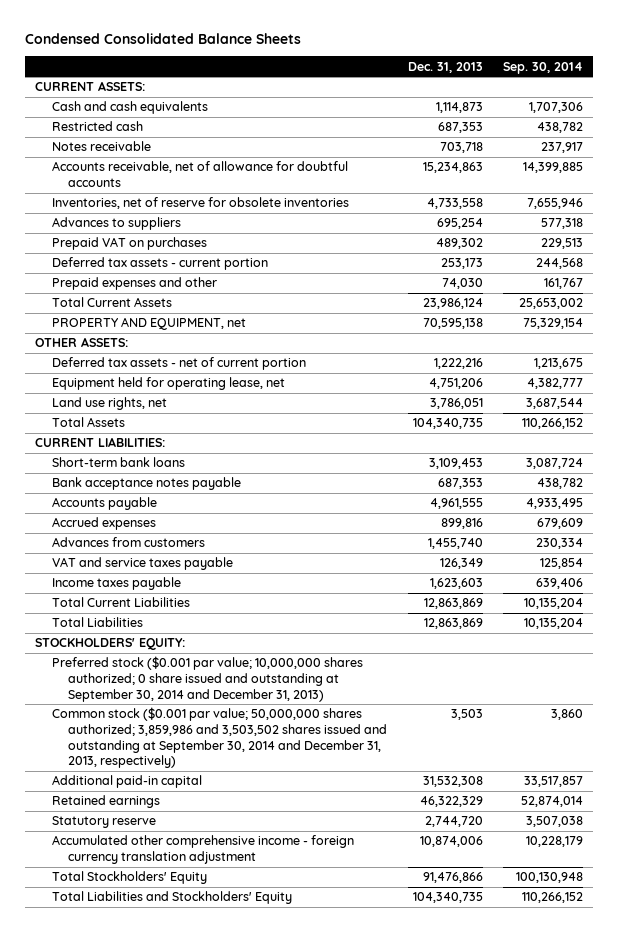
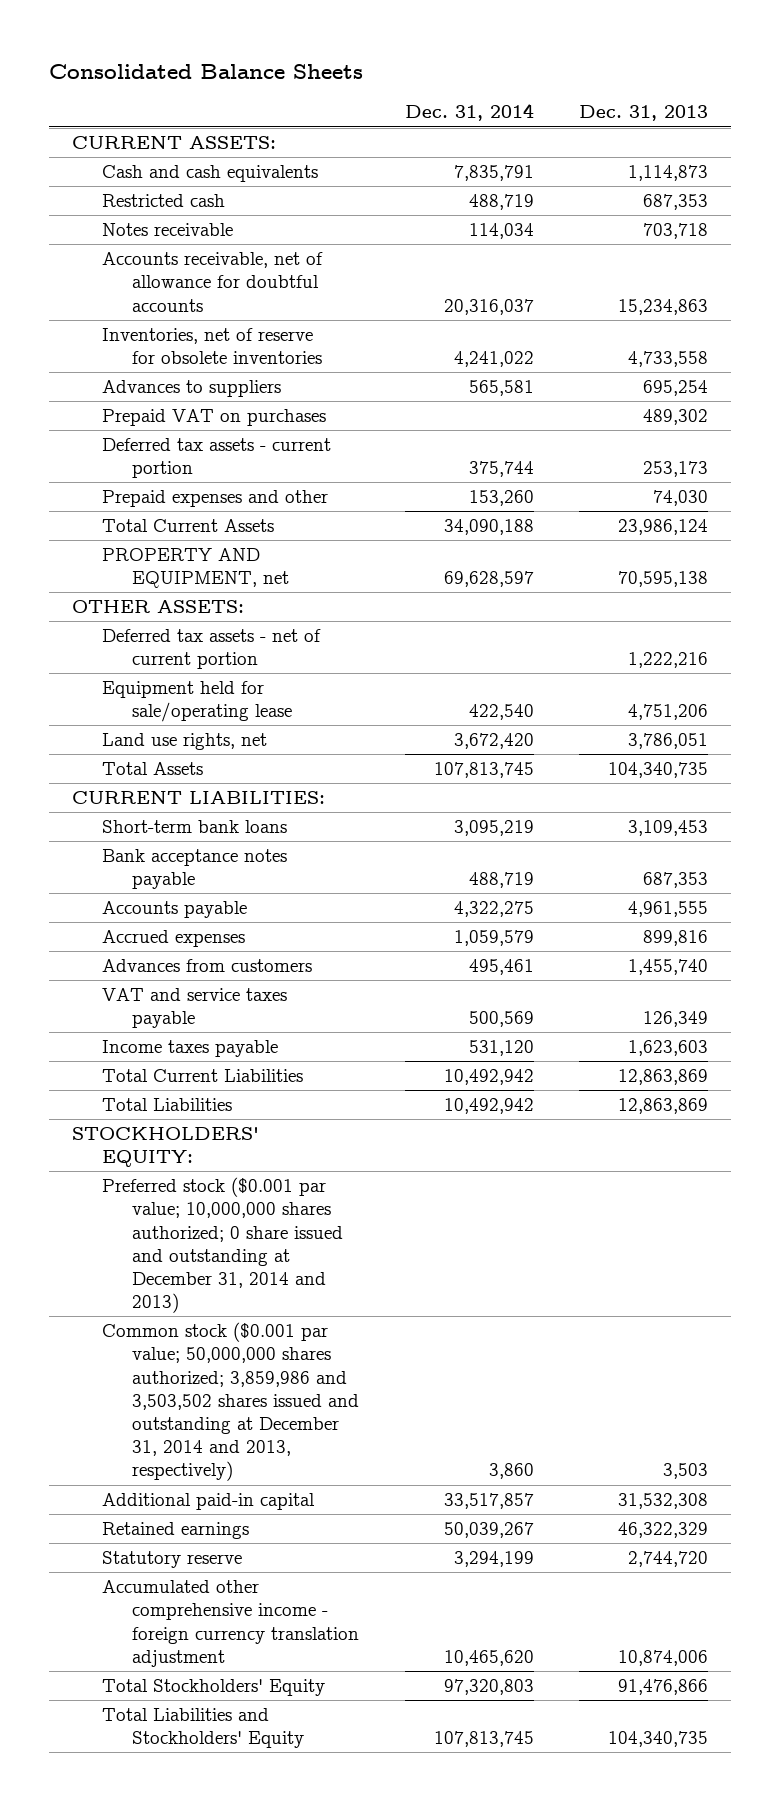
[24,32,301,44] Condensed Consolidated Balance Sheets -> [49,63,364,79] Consolidated Balance Sheets
[503,61,584,74] Sep. 30, 2014 -> none
none -> [404,103,534,122] Dec. 31, 2014
[51,377,285,391] Equipment held for operating lease, net -> [102,681,293,723] Equipment held for sale/operating lease
[51,656,363,702] Preferred stock ($0.001 par value; 10,000,000 shares authorized; 0 share issued and outstanding at September 30, 2014 and December 31, 2013) -> [102,1177,344,1314] Preferred stock ($0.001 par value; 10,000,000 shares authorized; 0 share issued and outstanding at December 31, 2014 and 2013)
[51,707,388,769] Common stock ($0.001 par value; 50,000,000 shares authorized; 3,859,986 and 3,503,502 shares issued and outstanding at September 30, 2014 and December 31, 2013, respectively) -> [102,1322,360,1482] Common stock ($0.001 par value; 50,000,000 shares authorized; 3,859,986 and 3,503,502 shares issued and outstanding at December 31, 2014 and 2013, respectively)

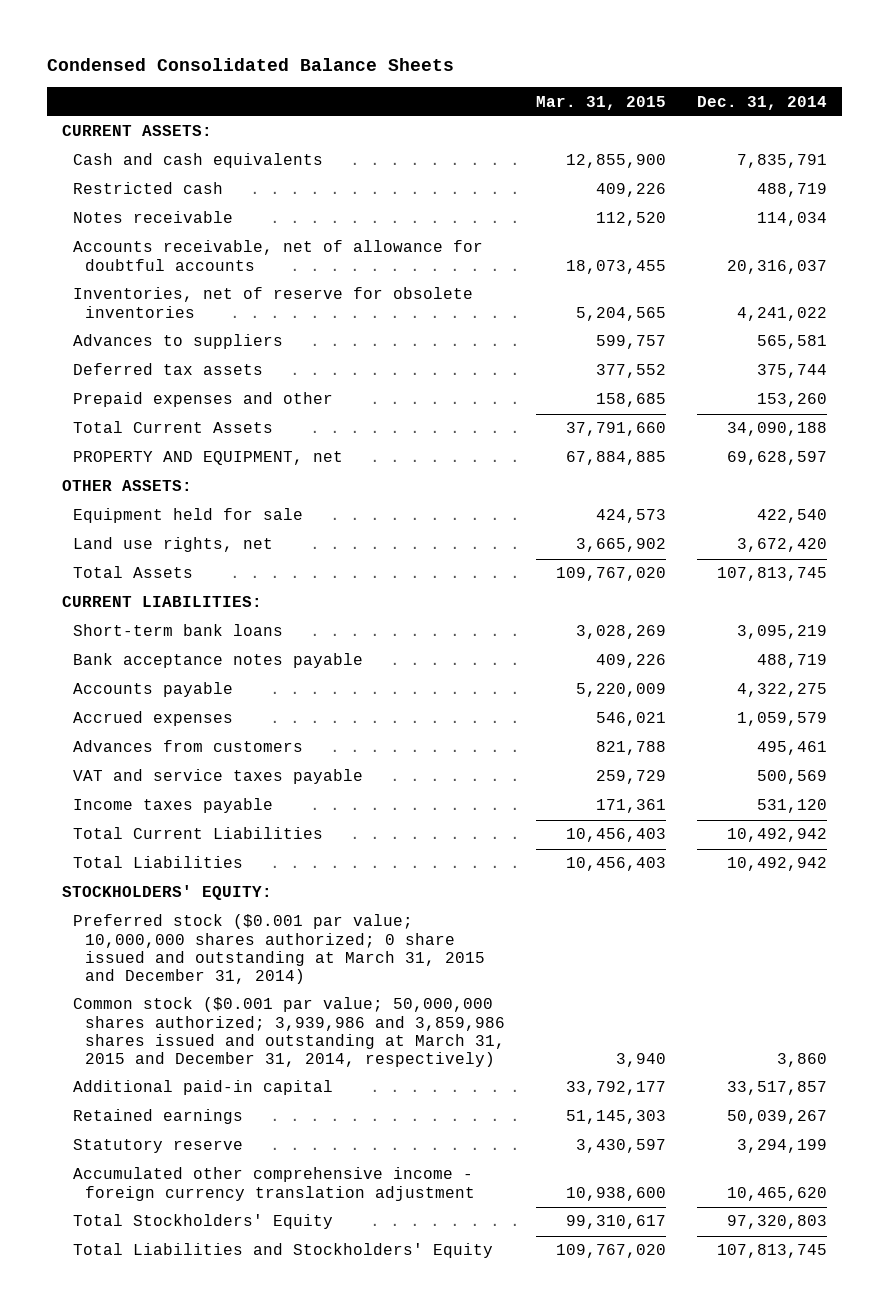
[49,63,364,79] Consolidated Balance Sheets -> [46,58,454,72] Condensed Consolidated Balance Sheets
[579,105,709,122] Dec. 31, 2013 -> none
none -> [535,95,666,110] Mar. 31, 2015
[102,409,327,427] Prepaid VAT on purchases -> none
[102,438,332,479] Deferred tax assets - current portion -> [73,363,264,376] Deferred tax assets
[102,629,322,670] Deferred tax assets - net of current portion -> none
[102,681,293,723] Equipment held for sale/operating lease -> [73,508,304,524] Equipment held for sale
[102,1177,344,1314] Preferred stock ($0.001 par value; 10,000,000 shares authorized; 0 share issued and outstanding at December 31, 2014 and 2013) -> [73,914,485,985] Preferred stock ($0.001 par value; 10,000,000 shares authorized; 0 share issued and outstanding at March 31, 2015 and December 31, 2014)
[102,1322,360,1482] Common stock ($0.001 par value; 50,000,000 shares authorized; 3,859,986 and 3,503,502 shares issued and outstanding at December 31, 2014 and 2013, respectively) -> [73,997,505,1068] Common stock ($0.001 par value; 50,000,000 shares authorized; 3,939,986 and 3,859,986 shares issued and outstanding at March 31, 2015 and December 31, 2014, respectively)

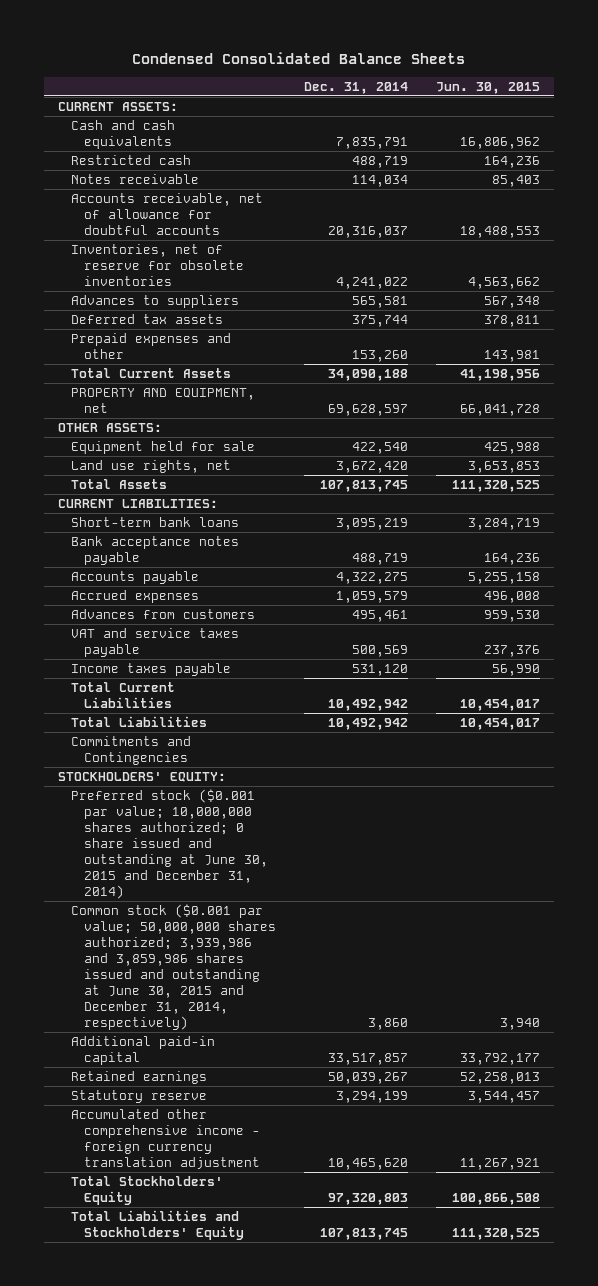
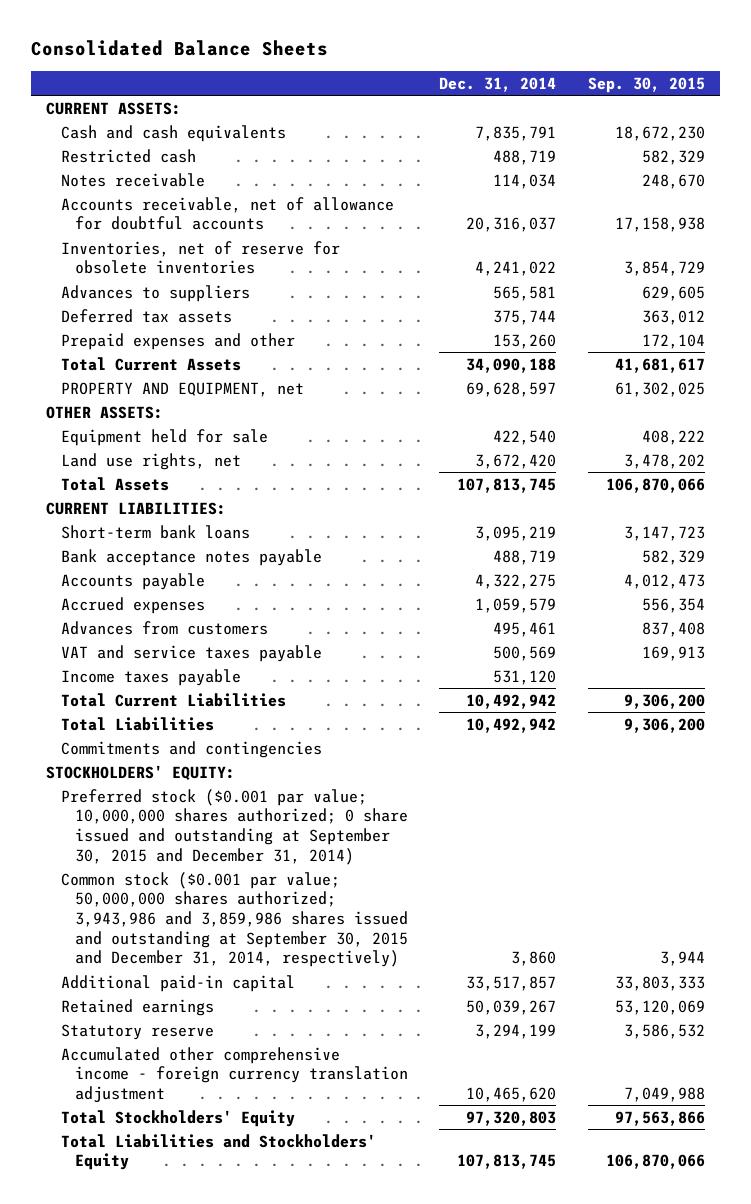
[132,51,466,64] Condensed Consolidated Balance Sheets -> [30,40,328,57] Consolidated Balance Sheets
[436,81,541,94] Jun. 30, 2015 -> none
none -> [587,76,705,93] Sep. 30, 2015
[71,736,192,766] Commitments and Contingencies -> [60,740,322,758] Commitments and contingencies
[71,789,269,900] Preferred stock ($0.001 par value; 10,000,000 shares authorized; 0 share issued and outstanding at June 30, 2015 and December 31, 2014) -> [60,788,408,865] Preferred stock ($0.001 par value; 10,000,000 shares authorized; 0 share issued and outstanding at September 30, 2015 and December 31, 2014)
[71,904,277,1031] Common stock ($0.001 par value; 50,000,000 shares authorized; 3,939,986 and 3,859,986 shares issued and outstanding at June 30, 2015 and December 31, 2014, respectively) -> [60,871,408,968] Common stock ($0.001 par value; 50,000,000 shares authorized; 3,943,986 and 3,859,986 shares issued and outstanding at September 30, 2015 and December 31, 2014, respectively)

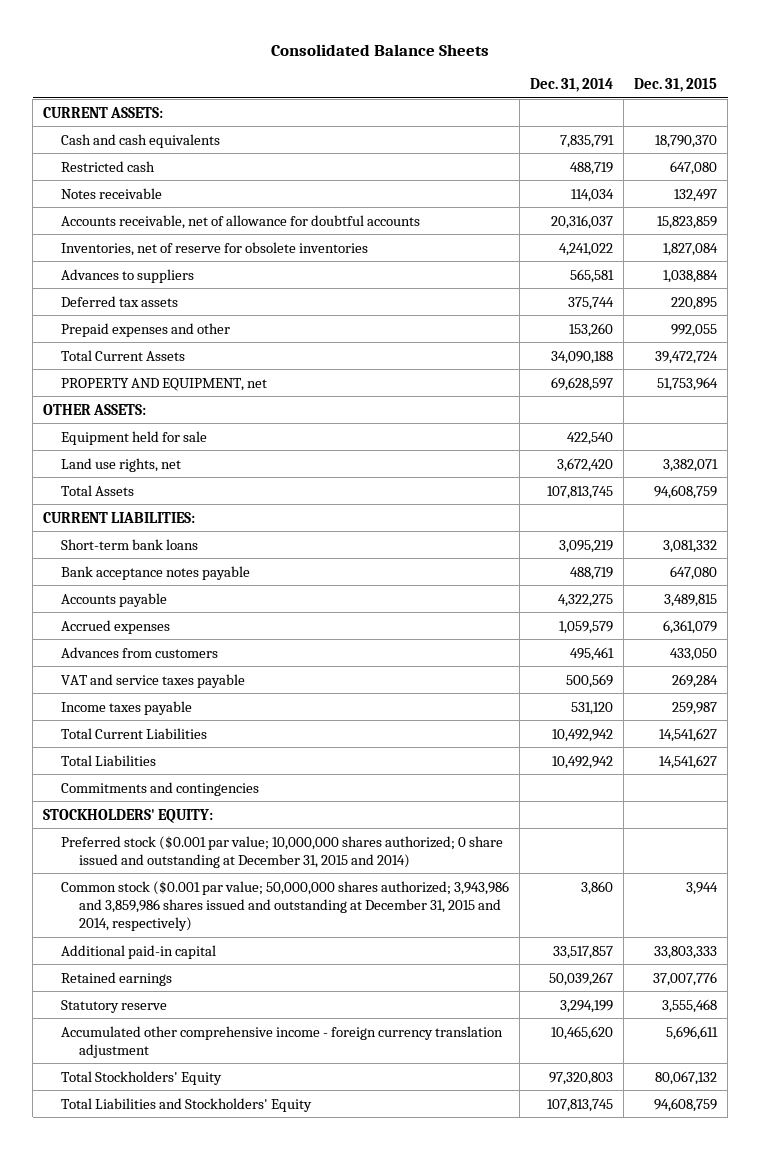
[587,76,705,93] Sep. 30, 2015 -> none
none -> [634,78,718,93] Dec. 31, 2015
[60,788,408,865] Preferred stock ($0.001 par value; 10,000,000 shares authorized; 0 share issued and outstanding at September 30, 2015 and December 31, 2014) -> [60,835,503,868] Preferred stock ($0.001 par value; 10,000,000 shares authorized; 0 share issued and outstanding at December 31, 2015 and 2014)
[60,871,408,968] Common stock ($0.001 par value; 50,000,000 shares authorized; 3,943,986 and 3,859,986 shares issued and outstanding at September 30, 2015 and December 31, 2014, respectively) -> [60,880,509,932] Common stock ($0.001 par value; 50,000,000 shares authorized; 3,943,986 and 3,859,986 shares issued and outstanding at December 31, 2015 and 2014, respectively)

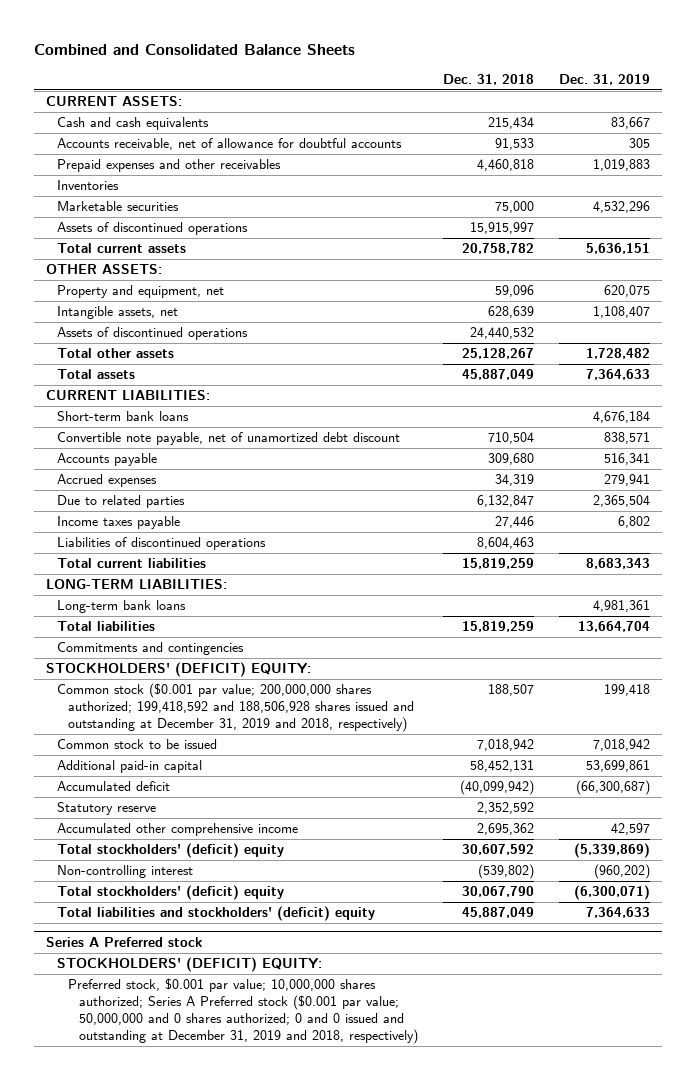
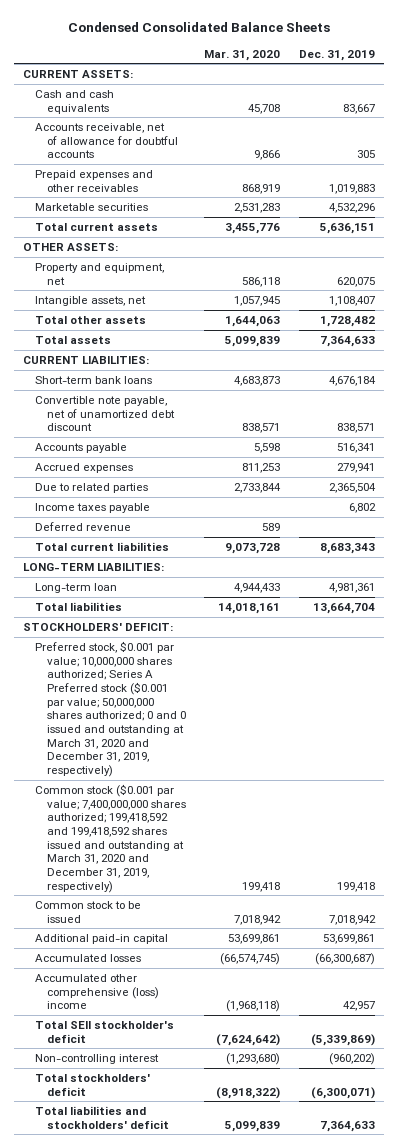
[33,43,355,55] Combined and Consolidated Balance Sheets -> [67,22,330,33] Condensed Consolidated Balance Sheets
[442,73,534,85] Dec. 31, 2018 -> none
none -> [204,49,281,61] Mar. 31, 2020
[57,180,120,191] Inventories -> none
[57,222,249,236] Assets of discontinued operations -> none
[57,327,249,341] Assets of discontinued operations -> none
[57,537,267,551] Liabilities of discontinued operations -> none
none -> [34,521,131,531] Deferred revenue
[57,600,187,614] Long-term bank loans -> [34,582,117,593] Long-term loan
[57,642,245,656] Commitments and contingencies -> none
[46,662,312,678] STOCKHOLDERS' (DEFICIT) EQUITY: -> [23,622,174,631] STOCKHOLDERS' DEFICIT:
none -> [34,640,186,777] Preferred stock, $0.001 par value; 10,000,000 shares authorized; Series A Preferred stock ($0.001 par value; 50,000,000 shares authorized; 0 and 0 issued and outstanding at March 31, 2020 and December 31, 2019, respectively)
[57,683,414,733] Common stock ($0.001 par value; 200,000,000 shares authorized; 199,418,592 and 188,506,928 shares issued and outstanding at December 31, 2019 and 2018, respectively) -> [34,783,186,893] Common stock ($0.001 par value; 7,400,000,000 shares authorized; 199,418,592 and 199,418,592 shares issued and outstanding at March 31, 2020 and December 31, 2019, respectively)
[57,802,157,816] Statutory reserve -> none
[57,781,171,792] Accumulated deficit -> [34,953,141,962] Accumulated losses
[57,823,299,837] Accumulated other comprehensive income -> [34,973,159,1010] Accumulated other comprehensive (loss) income
[610,823,650,836] 42,597 -> [342,1001,375,1012] 42,957
[57,843,285,859] Total stockholders' (deficit) equity -> [34,1020,174,1043] Total SEII stockholder's deficit
[46,936,203,947] Series A Preferred stock -> none
[57,957,323,973] STOCKHOLDERS' (DEFICIT) EQUITY: -> none
[67,978,418,1045] Preferred stock, $0.001 par value; 10,000,000 shares authorized; Series A Preferred stock ($0.001 par value; 50,000,000 and 0 shares authorized; 0 and 0 issued and outstanding at December 31, 2019 and 2018, respectively) -> none
[57,885,285,901] Total stockholders' (deficit) equity -> [34,1073,150,1096] Total stockholders' deficit
[57,906,376,922] Total liabilities and stockholders' (deficit) equity -> [34,1105,169,1129] Total liabilities and stockholders' deficit

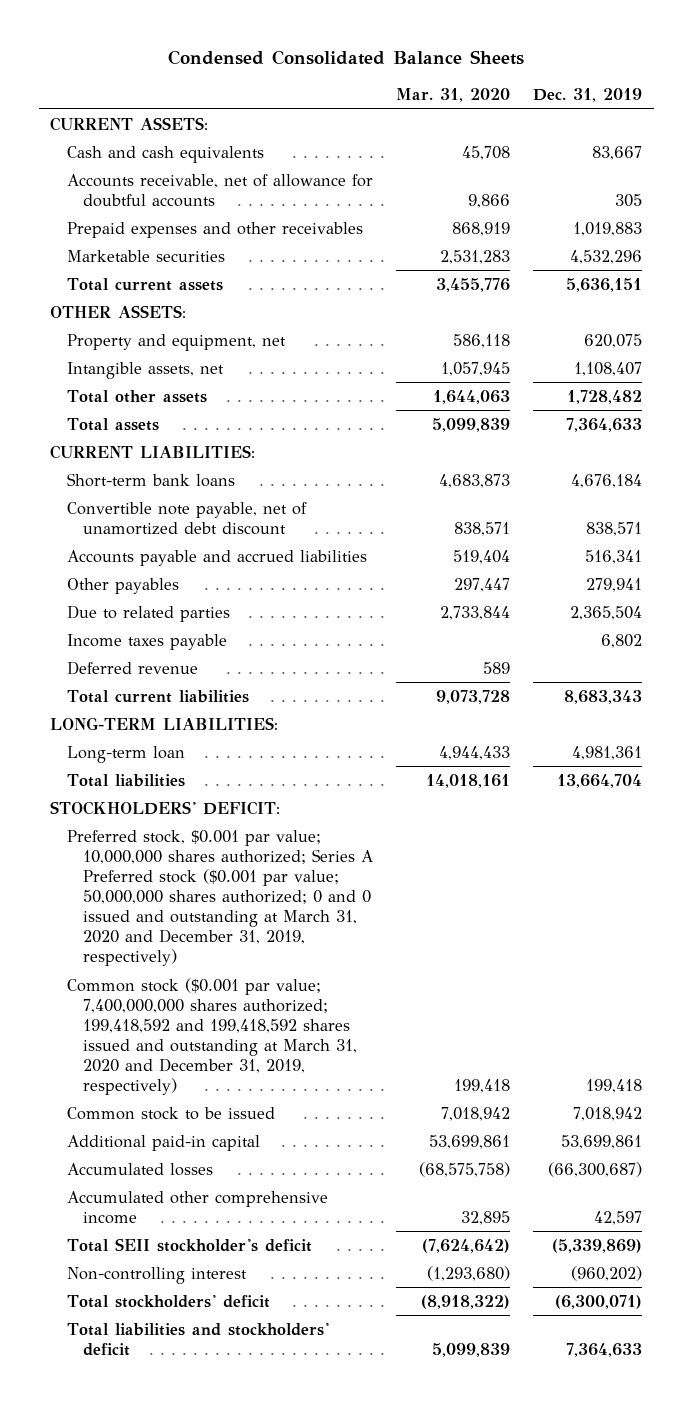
[34,442,127,453] Accounts payable -> none
[34,462,133,473] Accrued expenses -> none
none -> [66,549,367,566] Accounts payable and accrued liabilities
none -> [66,577,179,594] Other payables
[220,952,281,965] (66,574,745) -> [419,1161,511,1177] (68,575,758)
[34,973,159,1010] Accumulated other comprehensive (loss) income -> [66,1190,328,1224] Accumulated other comprehensive income
[226,1000,281,1013] (1,968,118) -> [461,1210,511,1225] 32,895
[342,1001,375,1012] 42,957 -> [594,1210,643,1225] 42,597

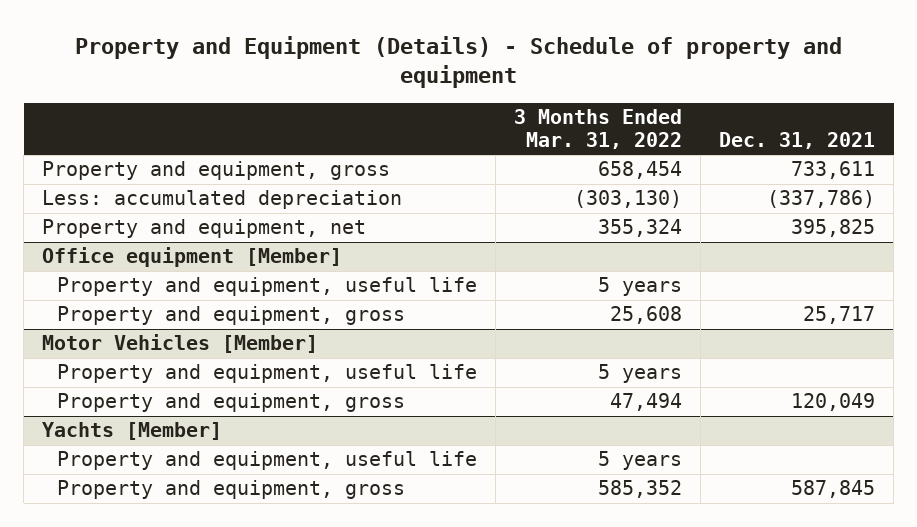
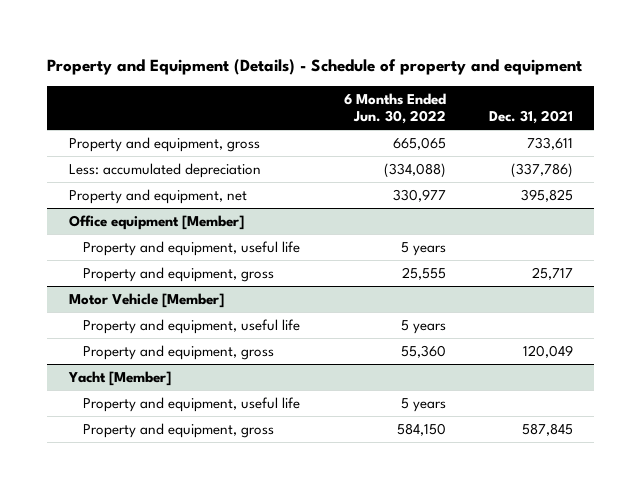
[514,109,683,149] 3 Months Ended Mar. 31, 2022 -> none
none -> [343,92,446,124] 6 Months Ended Jun. 30, 2022
[42,334,319,354] Motor Vehicles [Member] -> [68,292,224,308] Motor Vehicle [Member]
[42,422,223,441] Yachts [Member] -> [67,370,171,386] Yacht [Member]

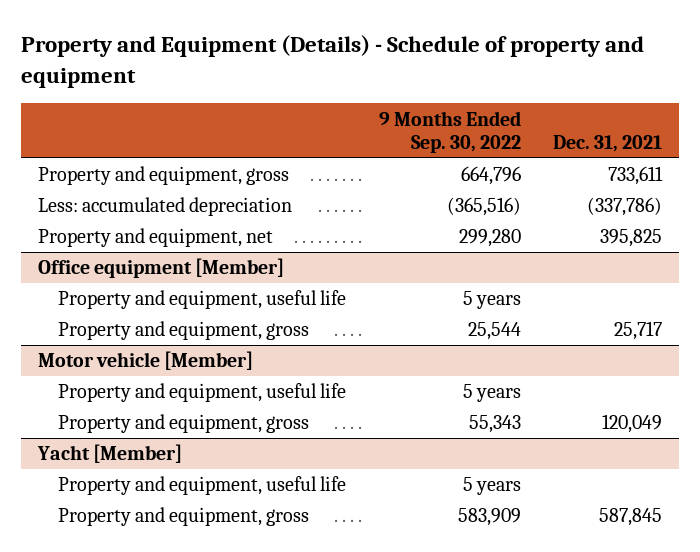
[343,92,446,124] 6 Months Ended Jun. 30, 2022 -> none
none -> [378,110,521,153] 9 Months Ended Sep. 30, 2022
[68,292,224,308] Motor Vehicle [Member] -> [37,351,253,371] Motor vehicle [Member]

